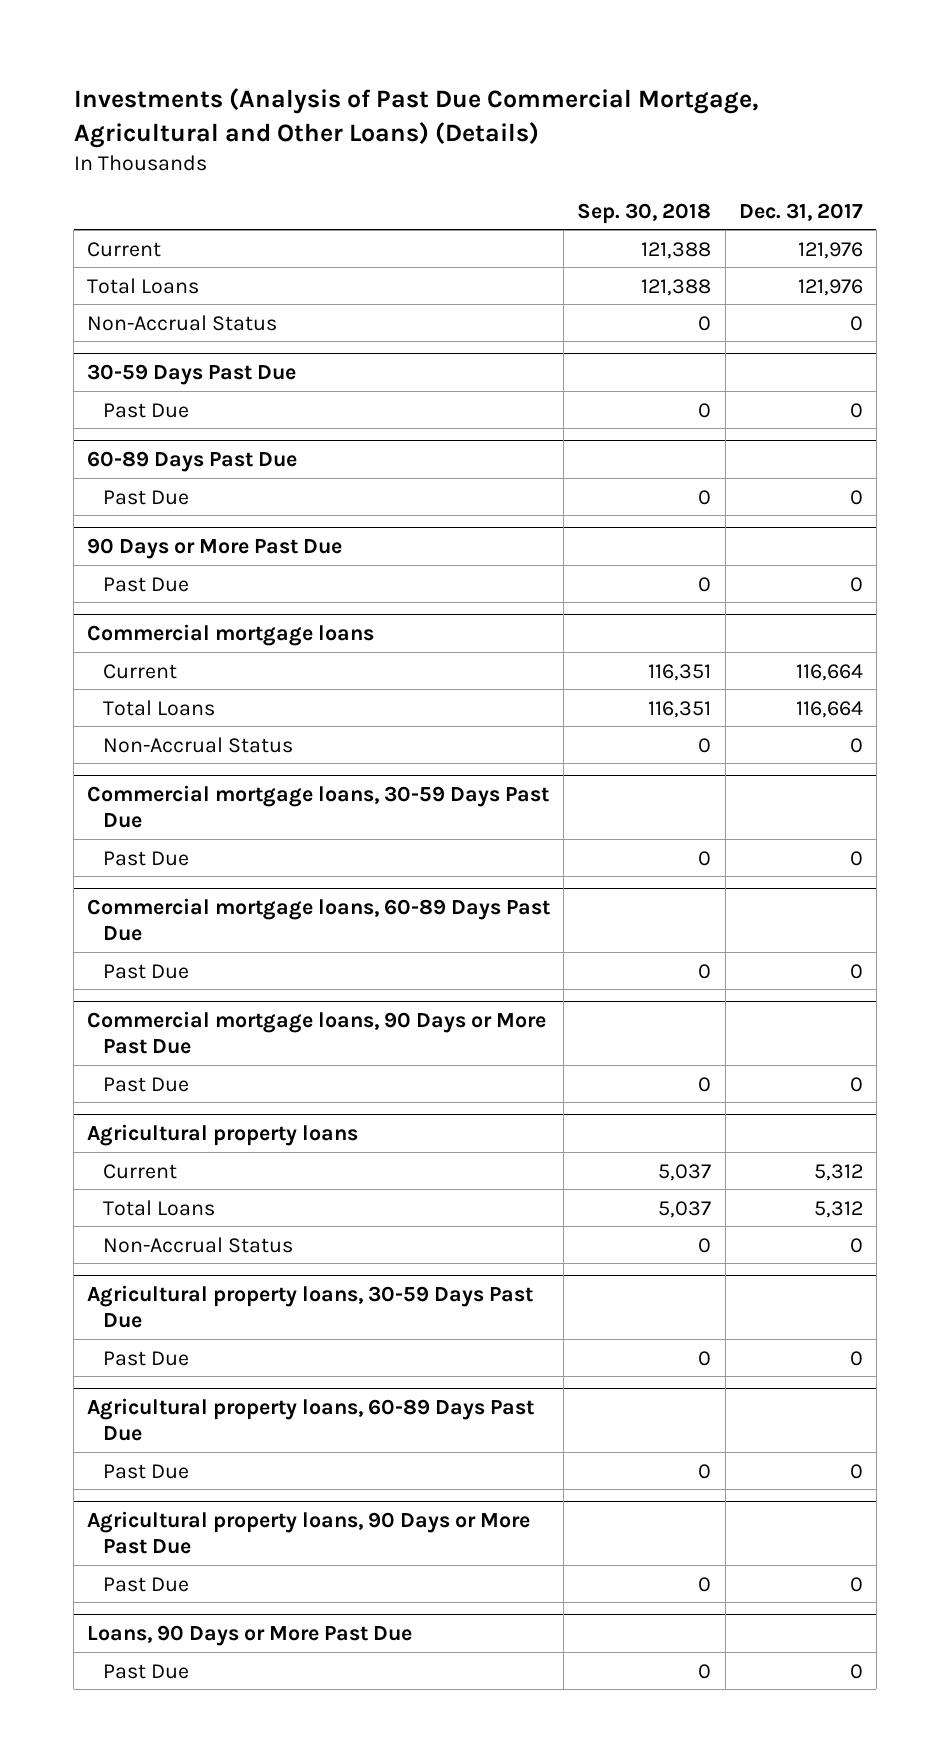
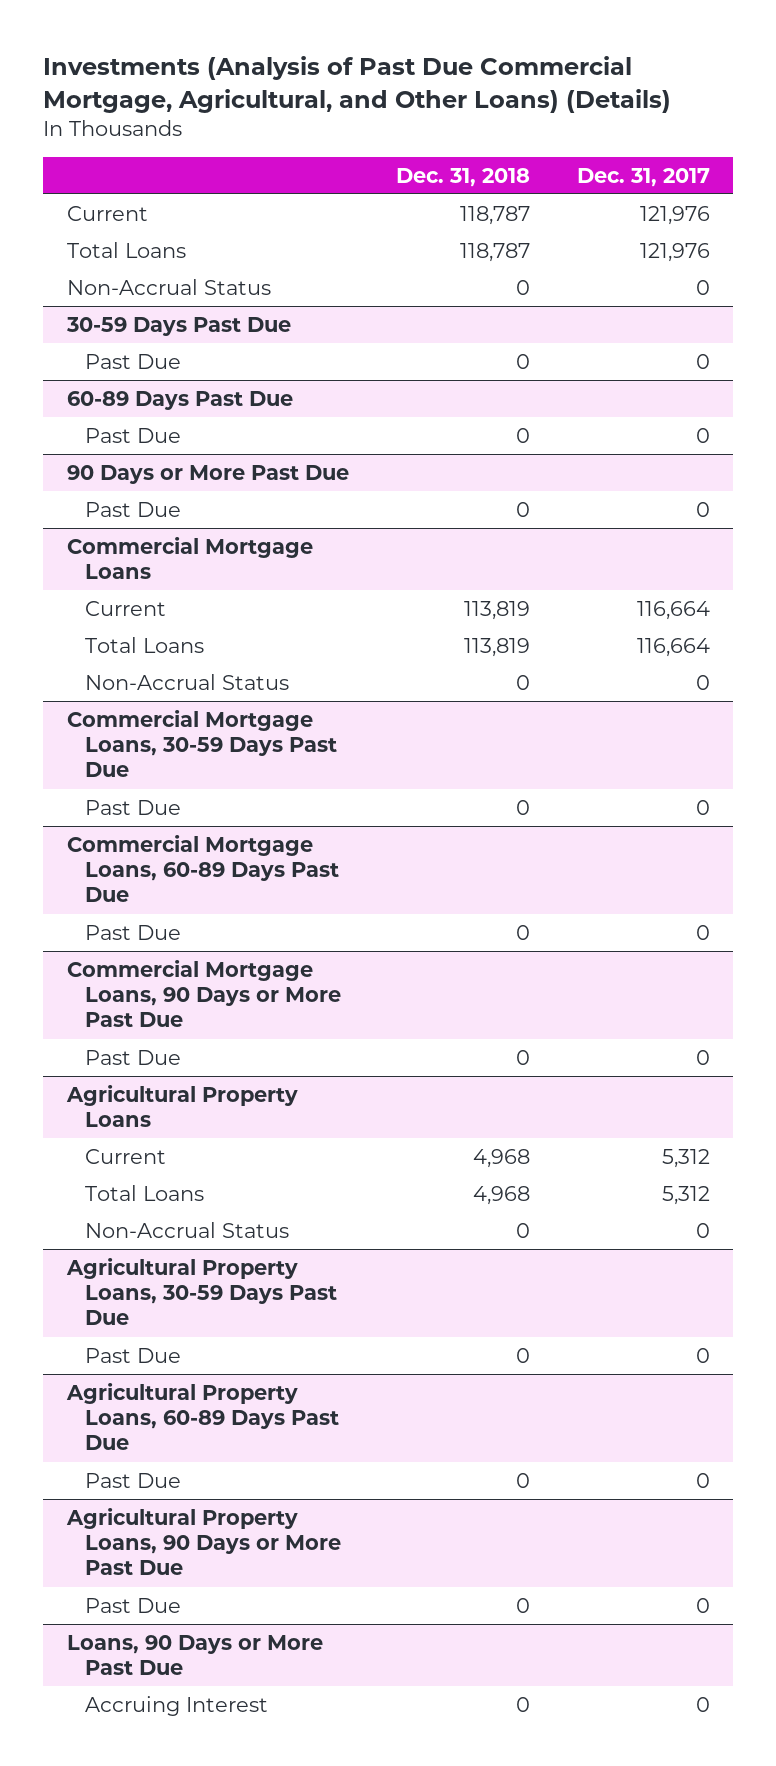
[73,88,758,149] Investments (Analysis of Past Due Commercial Mortgage, Agricultural and Other Loans) (Details) -> [43,56,672,113] Investments (Analysis of Past Due Commercial Mortgage, Agricultural, and Other Loans) (Details)
[577,202,712,224] Sep. 30, 2018 -> none
none -> [395,167,530,187] Dec. 31, 2018
[87,624,375,647] Commercial mortgage loans -> [66,536,313,580] Commercial Mortgage Loans
[87,785,550,829] Commercial mortgage loans, 30-59 Days Past Due -> [66,709,337,778] Commercial Mortgage Loans, 30-59 Days Past Due
[87,898,551,942] Commercial mortgage loans, 60-89 Days Past Due -> [66,834,339,903] Commercial Mortgage Loans, 60-89 Days Past Due
[87,1011,547,1055] Commercial mortgage loans, 90 Days or More Past Due -> [66,959,341,1028] Commercial Mortgage Loans, 90 Days or More Past Due
[87,1124,359,1147] Agricultural property loans -> [65,1084,298,1128] Agricultural Property Loans
[87,1285,534,1329] Agricultural property loans, 30-59 Days Past Due -> [65,1257,337,1326] Agricultural Property Loans, 30-59 Days Past Due
[87,1398,535,1442] Agricultural property loans, 60-89 Days Past Due -> [65,1382,339,1451] Agricultural Property Loans, 60-89 Days Past Due
[87,1511,531,1555] Agricultural property loans, 90 Days or More Past Due -> [65,1507,341,1576] Agricultural Property Loans, 90 Days or More Past Due
[103,1663,190,1679] Past Due -> none
none -> [84,1695,268,1716] Accruing Interest

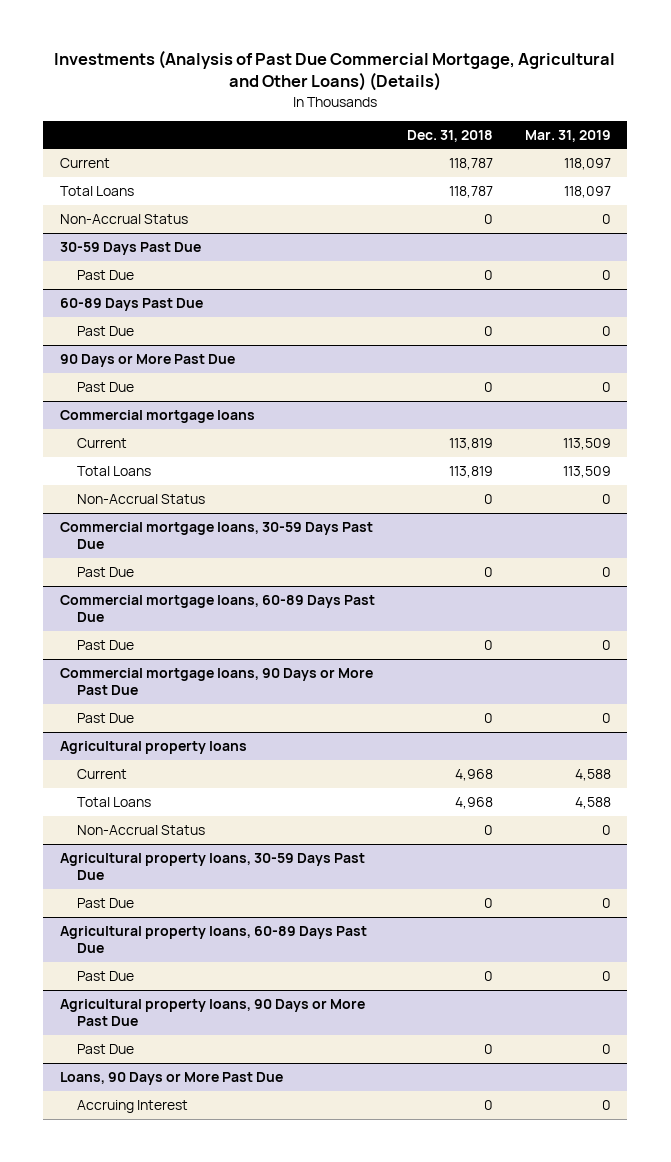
[43,56,672,113] Investments (Analysis of Past Due Commercial Mortgage, Agricultural, and Other Loans) (Details) -> [54,50,616,92] Investments (Analysis of Past Due Commercial Mortgage, Agricultural and Other Loans) (Details)
[576,167,710,187] Dec. 31, 2017 -> none
none -> [525,129,612,142] Mar. 31, 2019
[66,536,313,580] Commercial Mortgage Loans -> [59,410,255,424] Commercial mortgage loans
[66,709,337,778] Commercial Mortgage Loans, 30-59 Days Past Due -> [59,522,373,550] Commercial mortgage loans, 30-59 Days Past Due
[66,834,339,903] Commercial Mortgage Loans, 60-89 Days Past Due -> [59,595,375,623] Commercial mortgage loans, 60-89 Days Past Due
[66,959,341,1028] Commercial Mortgage Loans, 90 Days or More Past Due -> [59,668,373,696] Commercial mortgage loans, 90 Days or More Past Due
[65,1084,298,1128] Agricultural Property Loans -> [59,741,247,755] Agricultural property loans
[65,1257,337,1326] Agricultural Property Loans, 30-59 Days Past Due -> [59,853,365,881] Agricultural property loans, 30-59 Days Past Due
[65,1382,339,1451] Agricultural Property Loans, 60-89 Days Past Due -> [59,926,367,954] Agricultural property loans, 60-89 Days Past Due
[65,1507,341,1576] Agricultural Property Loans, 90 Days or More Past Due -> [59,999,365,1027] Agricultural property loans, 90 Days or More Past Due

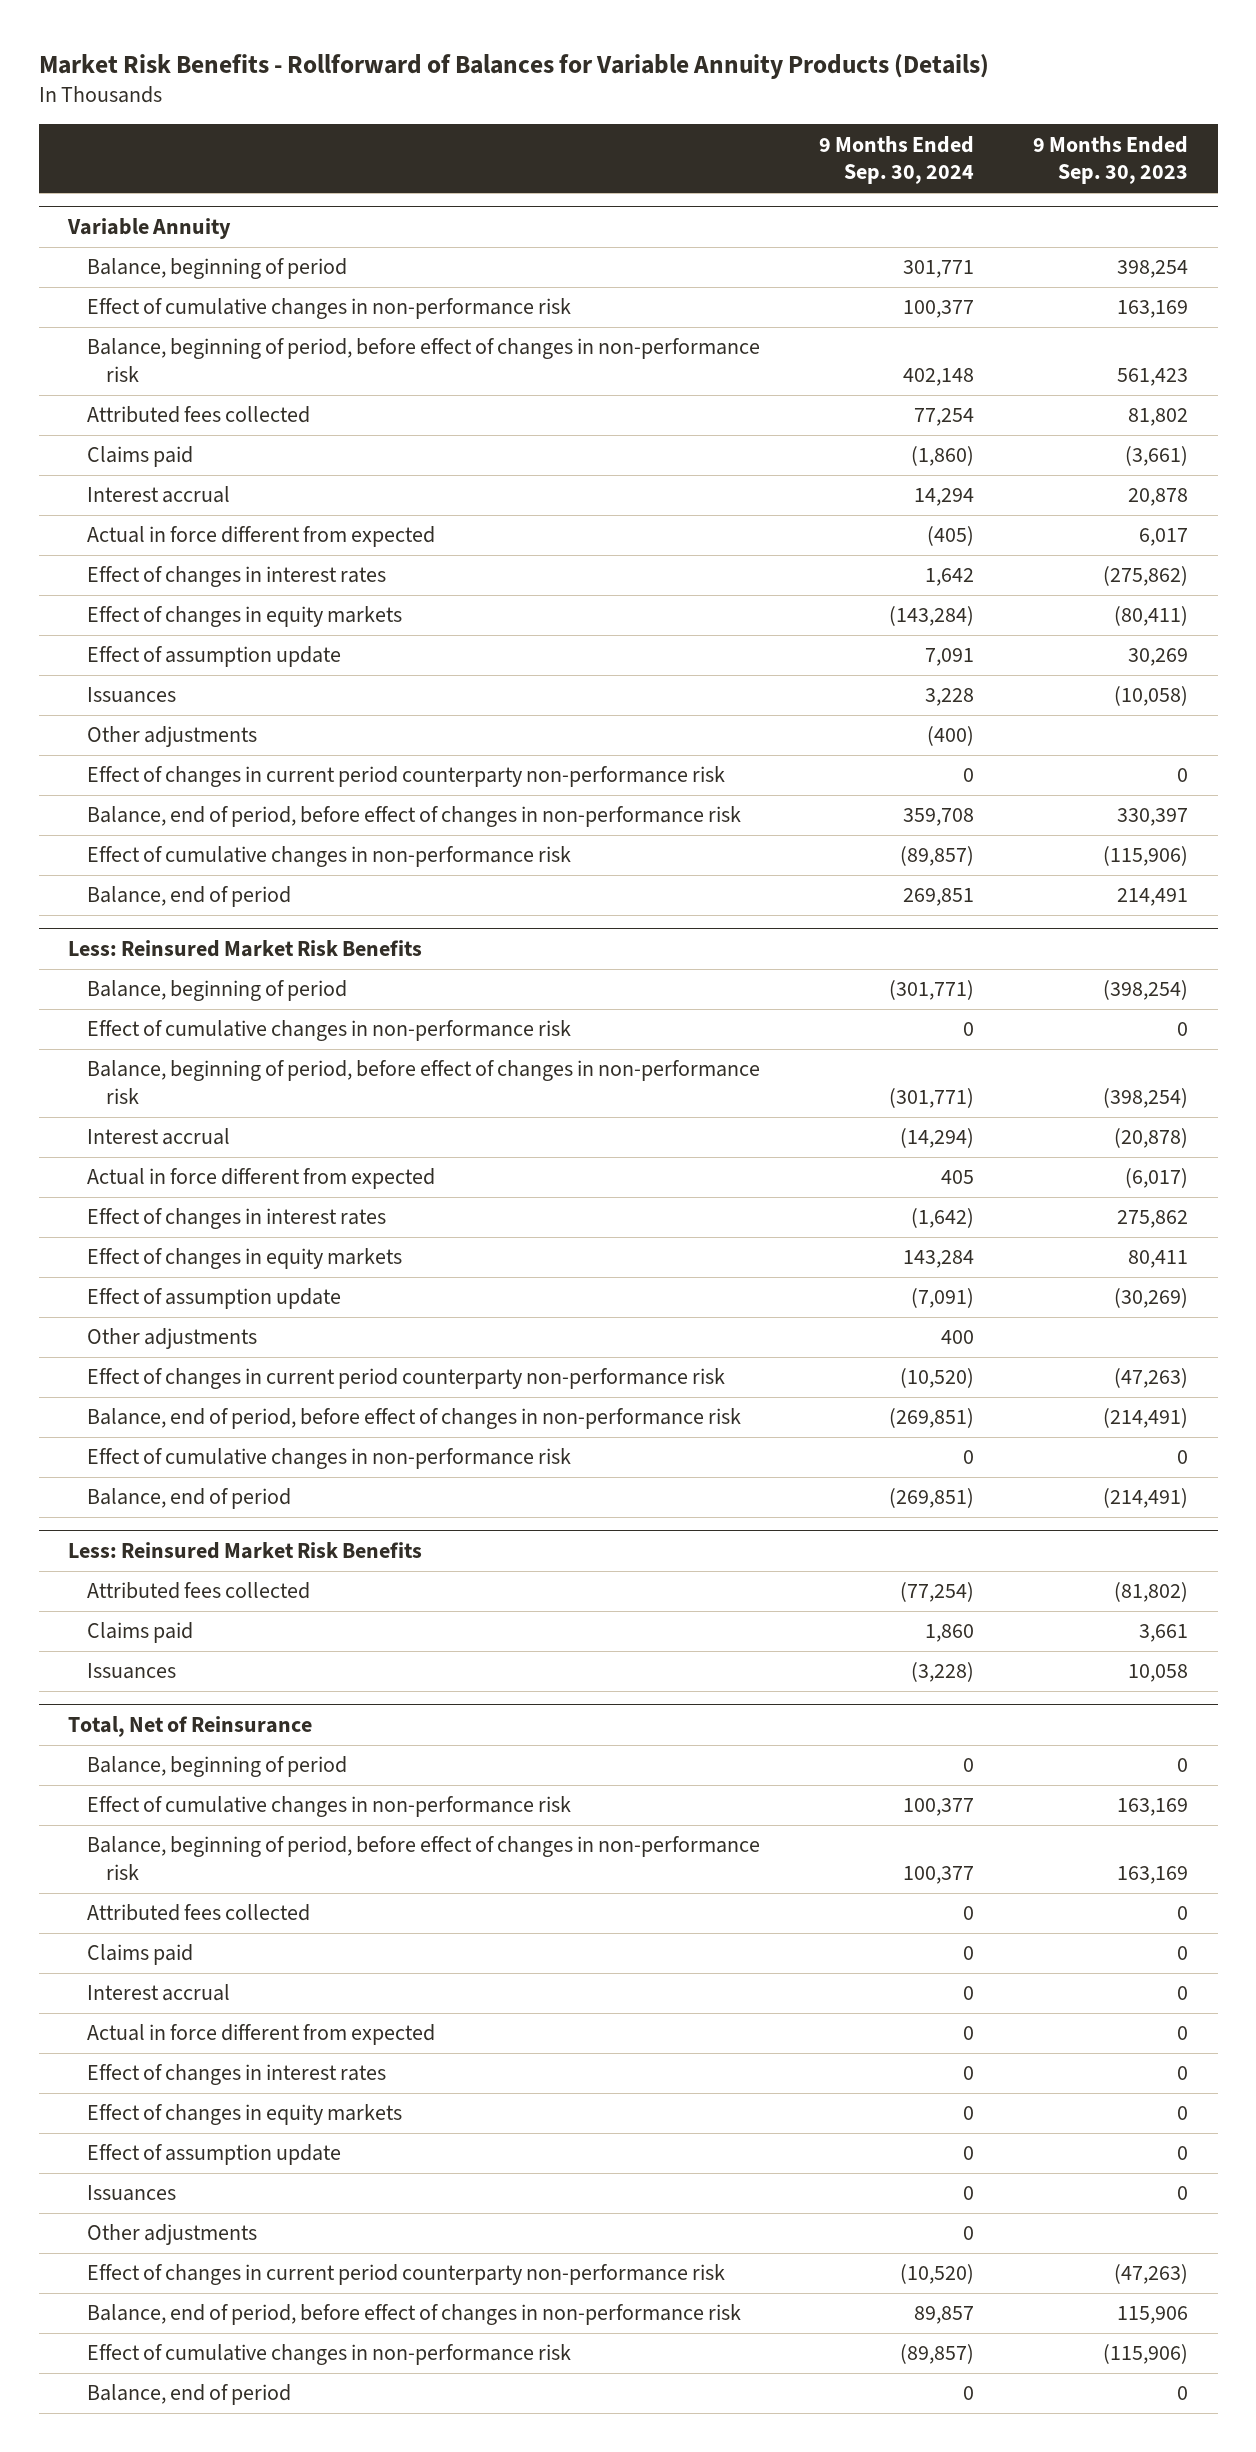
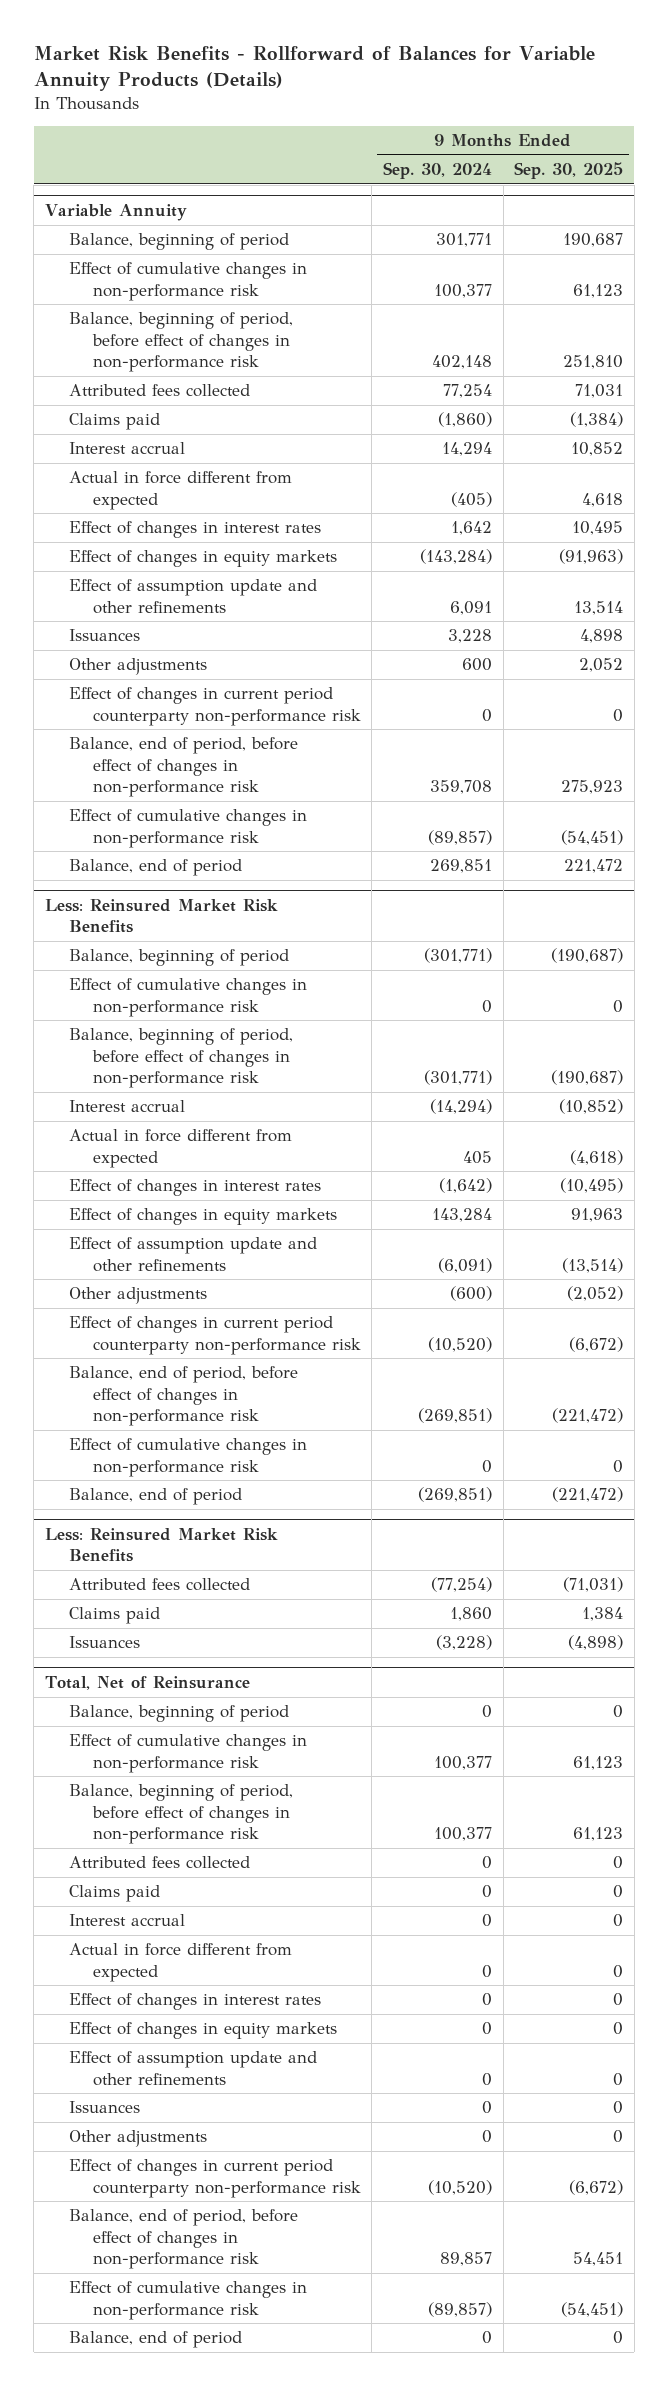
[1033,135,1189,185] 9 Months Ended Sep. 30, 2023 -> none
none -> [514,162,624,180] Sep. 30, 2025
[87,646,342,668] Effect of assumption update -> [68,579,317,614] Effect of assumption update and other refinements
[925,648,975,667] 7,091 -> [449,600,492,615] 6,091
[927,726,975,747] (400) -> [461,658,492,672] 600
[87,1288,342,1310] Effect of assumption update -> [68,1237,317,1272] Effect of assumption update and other refinements
[911,1288,975,1309] (7,091) -> [437,1257,492,1273] (6,091)
[941,1330,975,1345] 400 -> [449,1286,492,1302] (600)
[87,2144,342,2166] Effect of assumption update -> [68,2051,317,2086] Effect of assumption update and other refinements

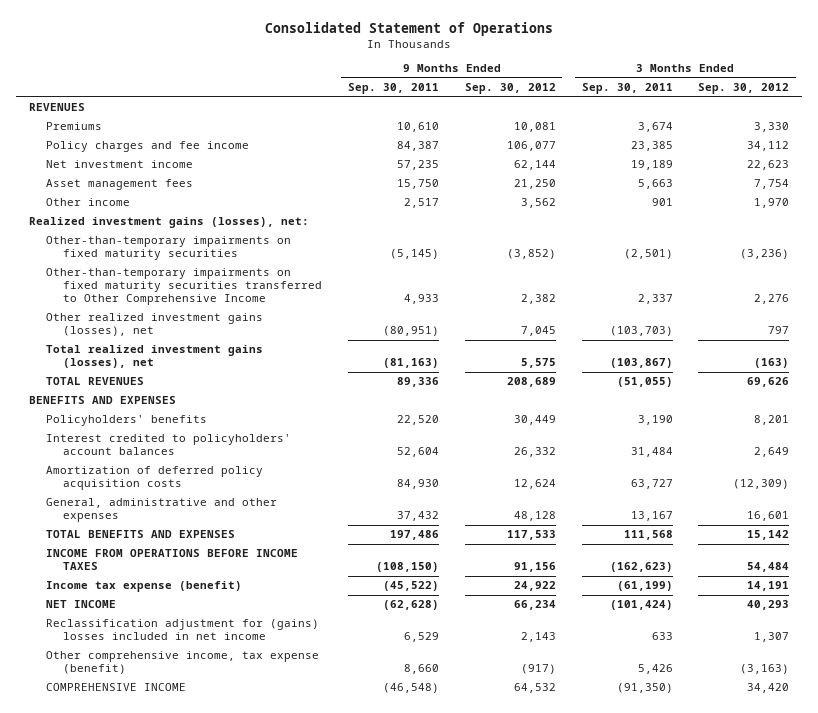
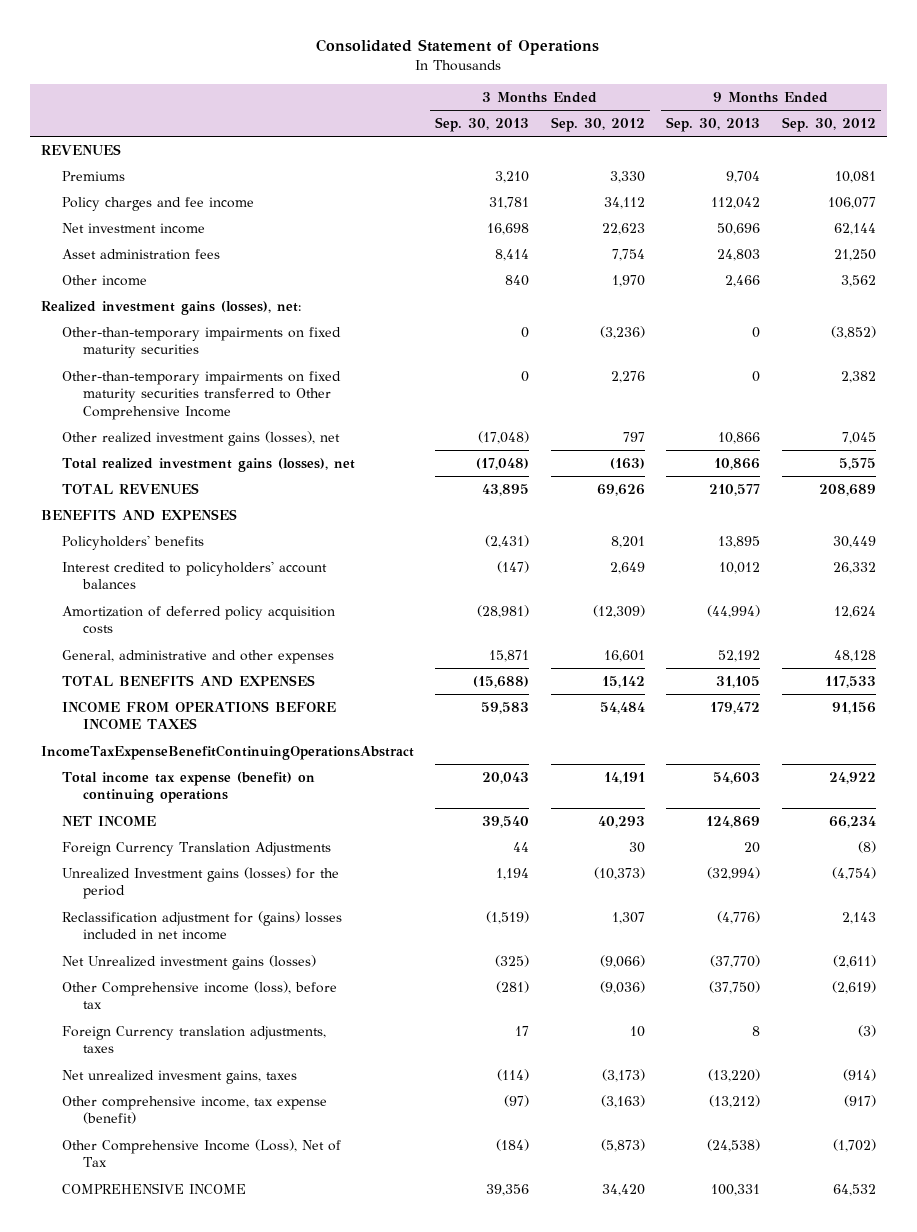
[347,83,439,95] Sep. 30, 2011 -> none
[581,83,673,95] Sep. 30, 2011 -> none
none -> [435,117,530,133] Sep. 30, 2013
none -> [666,117,761,133] Sep. 30, 2013
[45,179,193,191] Asset management fees -> [61,248,220,260] Asset administration fees
none -> [40,744,414,760] IncomeTaxExpenseBenefitContinuingOperationsAbstract
[45,581,242,593] Income tax expense (benefit) -> [61,771,315,804] Total income tax expense (benefit) on continuing operations
none -> [61,841,331,856] Foreign Currency Translation Adjustments
none -> [61,866,339,900] Unrealized Investment gains (losses) for the period
none -> [61,954,316,970] Net Unrealized investment gains (losses)
none -> [61,980,337,1010] Other Comprehensive income (loss), before tax
none -> [61,1025,326,1054] Foreign Currency translation adjustments, taxes
none -> [61,1069,297,1084] Net unrealized invesment gains, taxes
none -> [61,1138,341,1168] Other Comprehensive Income (Loss), Net of Tax

